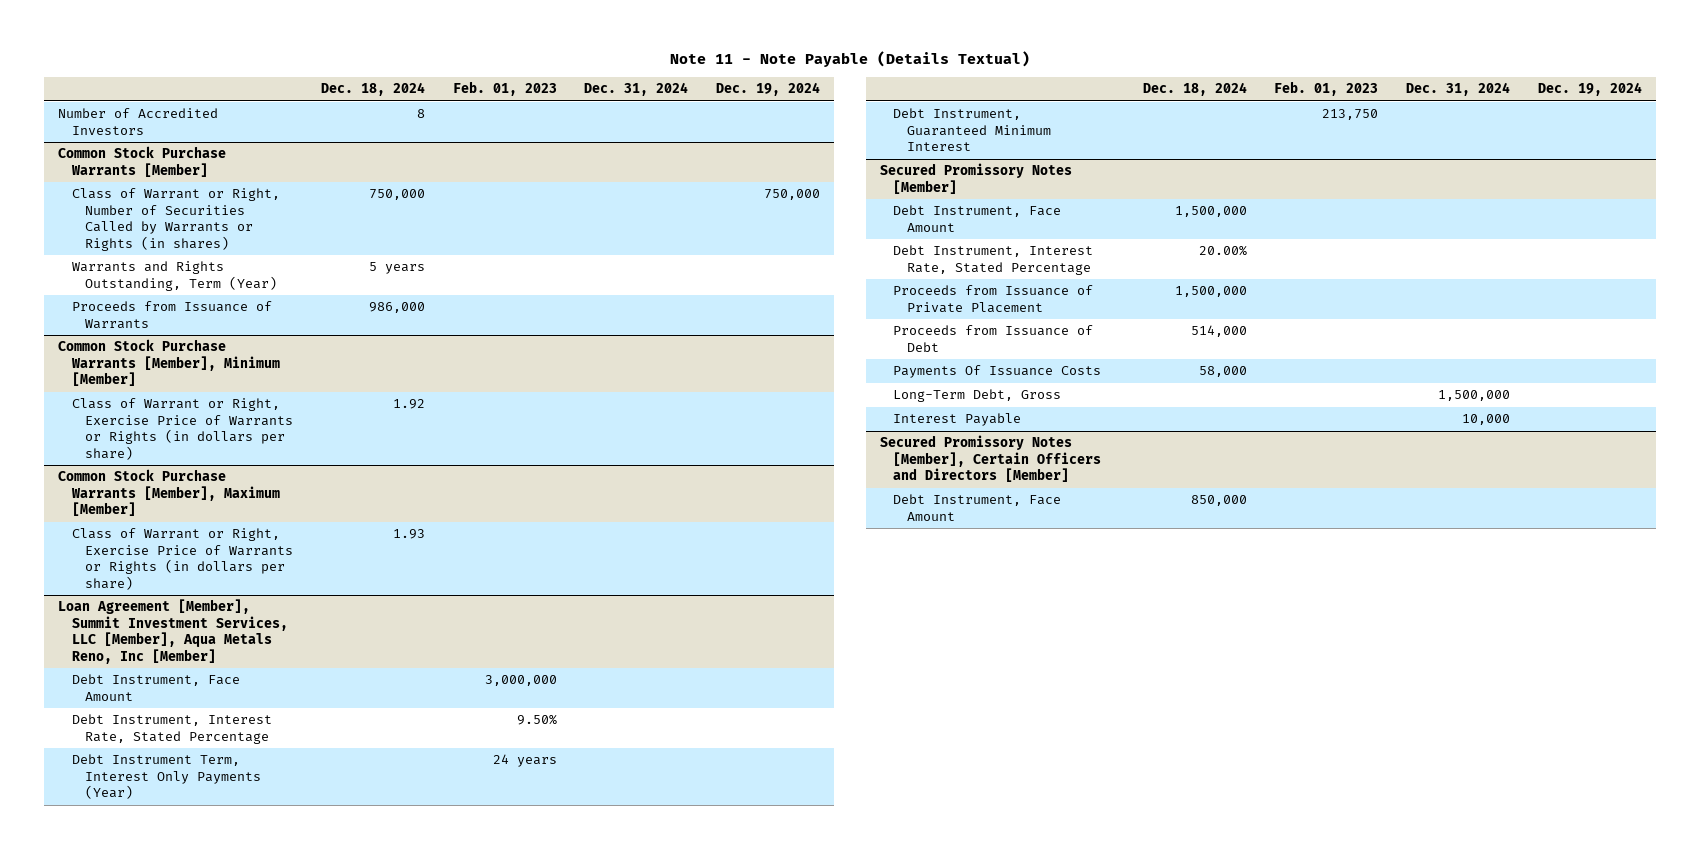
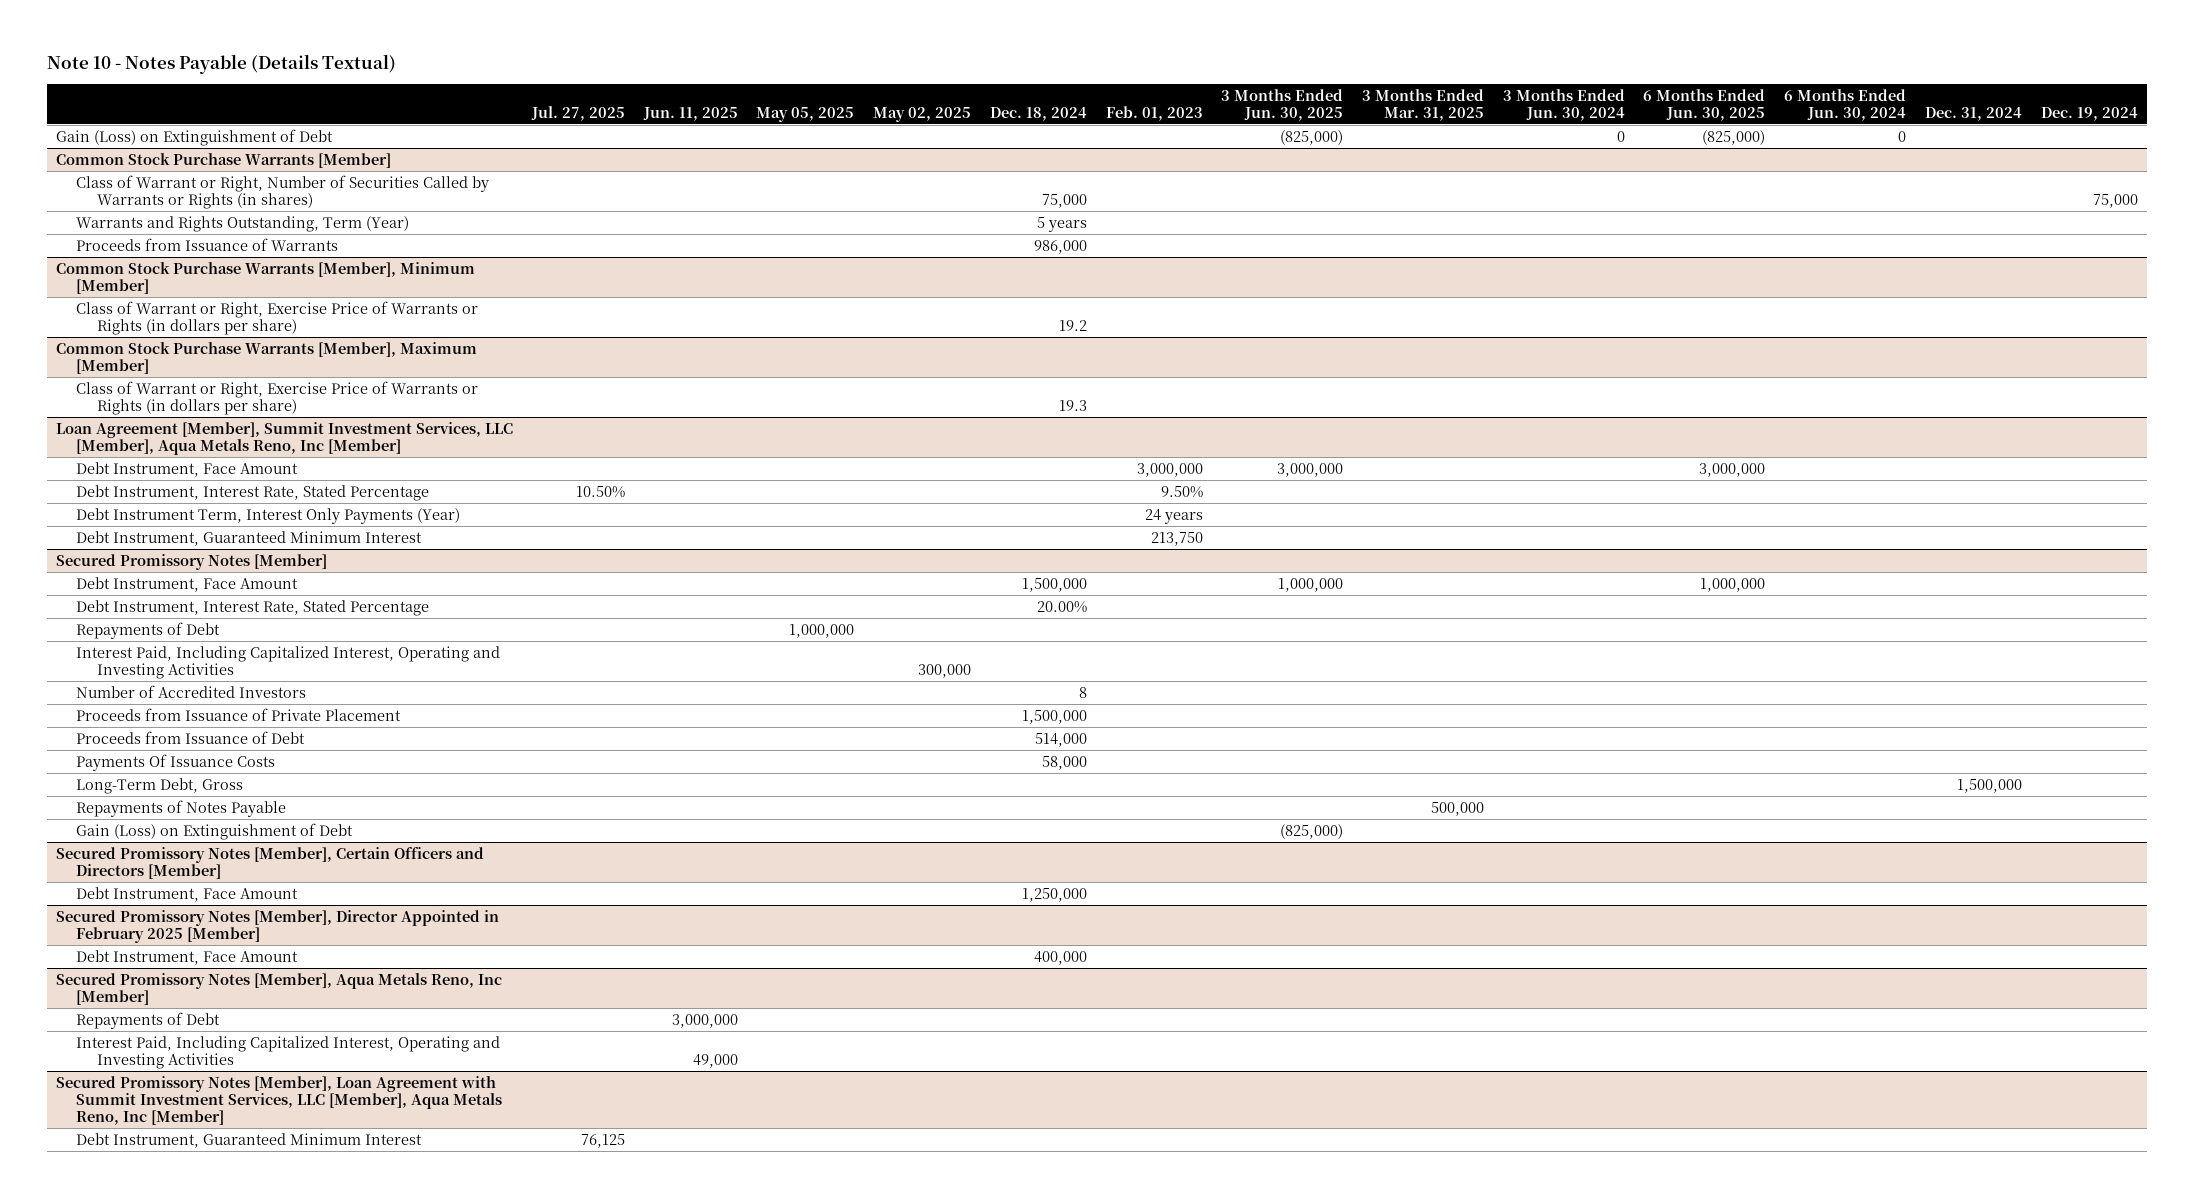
[669,51,1030,68] Note 11 - Note Payable (Details Textual) -> [46,54,396,75] Note 10 - Notes Payable (Details Textual)
none -> [530,105,625,121] Jul. 27, 2025
none -> [642,106,738,121] Jun. 11, 2025
none -> [756,106,855,122] May 05, 2025
none -> [873,106,972,122] May 02, 2025
none -> [1221,88,1344,121] 3 Months Ended Jun. 30, 2025
none -> [1362,88,1485,121] 3 Months Ended Mar. 31, 2025
none -> [1502,88,1625,121] 3 Months Ended Jun. 30, 2024
none -> [1643,88,1766,121] 6 Months Ended Jun. 30, 2025
none -> [1784,88,1907,121] 6 Months Ended Jun. 30, 2024
[58,108,219,135] Number of Accredited Investors -> none
none -> [56,128,334,146] Gain (Loss) on Extinguishment of Debt
[368,189,425,201] 750,000 -> [1041,193,1087,208] 75,000
[763,189,820,201] 750,000 -> [2092,193,2138,208] 75,000
[392,399,425,410] 1.92 -> [1058,319,1087,331] 19.2
[392,529,425,540] 1.93 -> [1058,399,1087,411] 19.3
none -> [76,621,221,639] Repayments of Debt
none -> [76,645,501,679] Interest Paid, Including Capitalized Interest, Operating and Investing Activities
none -> [76,684,307,698] Number of Accredited Investors
[893,413,1022,427] Interest Payable -> none
none -> [76,799,287,817] Repayments of Notes Payable
none -> [76,822,354,840] Gain (Loss) on Extinguishment of Debt
[1190,495,1247,507] 850,000 -> [1021,887,1087,902] 1,250,000
none -> [56,909,500,943] Secured Promissory Notes [Member], Director Appointed in February 2025 [Member]
none -> [76,949,299,965] Debt Instrument, Face Amount
none -> [56,972,503,1005] Secured Promissory Notes [Member], Aqua Metals Reno, Inc [Member]
none -> [76,1011,221,1029] Repayments of Debt
none -> [76,1035,501,1069] Interest Paid, Including Capitalized Interest, Operating and Investing Activities
none -> [56,1075,503,1125] Secured Promissory Notes [Member], Loan Agreement with Summit Investment Services, LLC [Member], Aqua Metals Reno, Inc [Member]
none -> [76,1132,423,1148] Debt Instrument, Guaranteed Minimum Interest

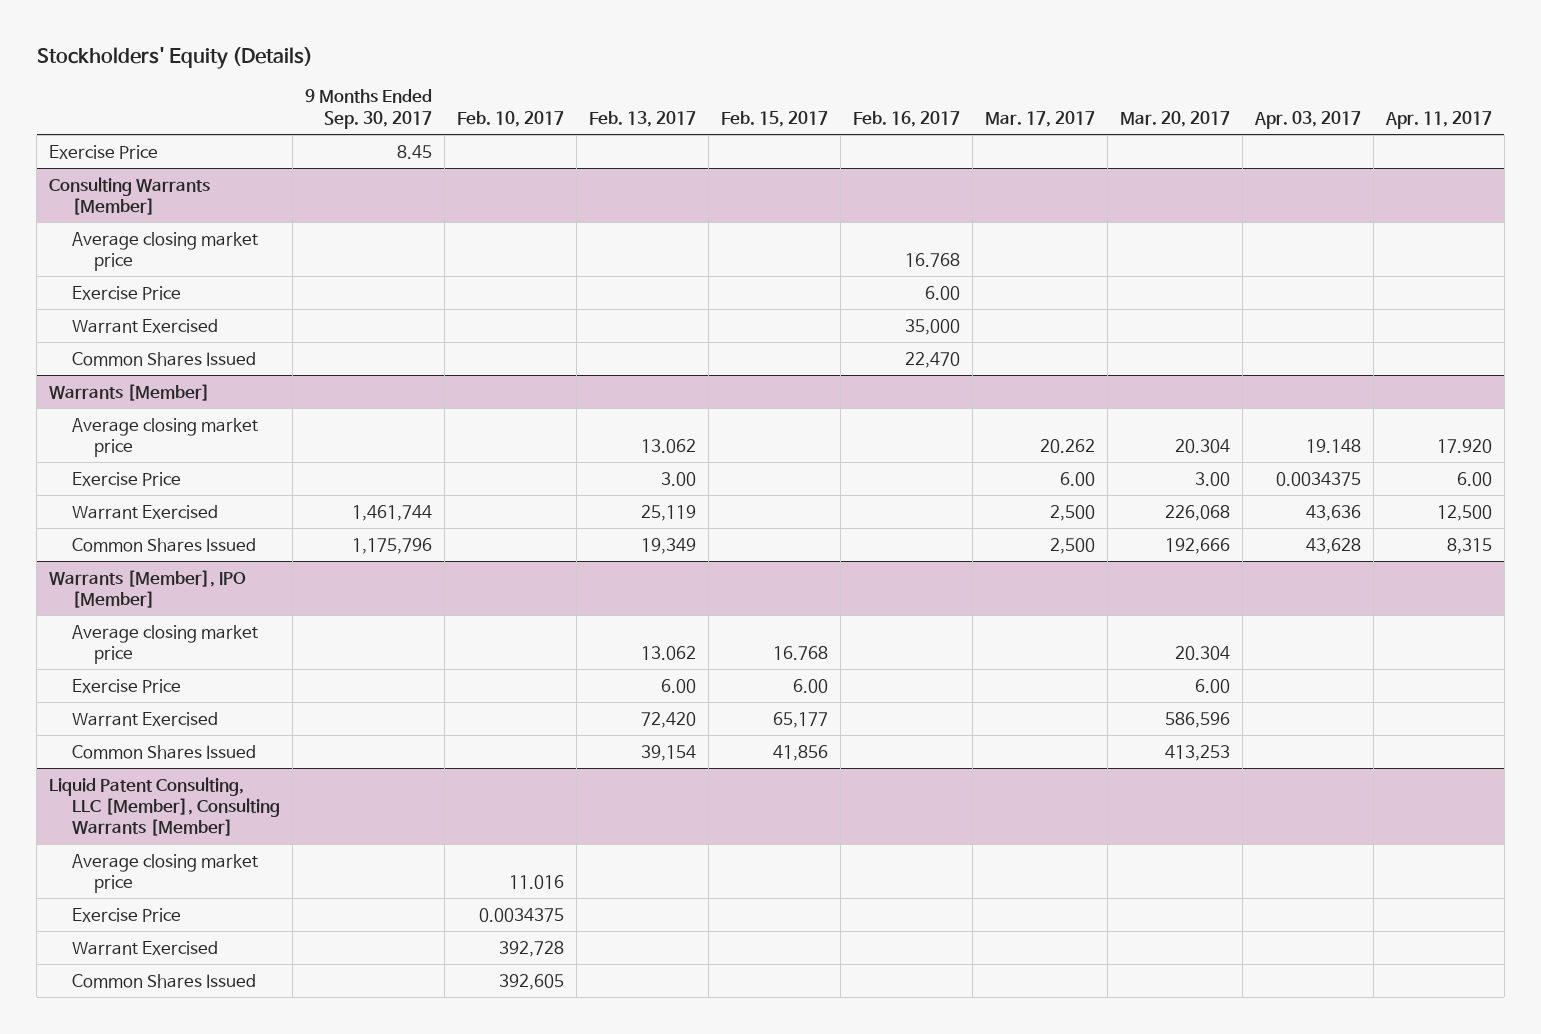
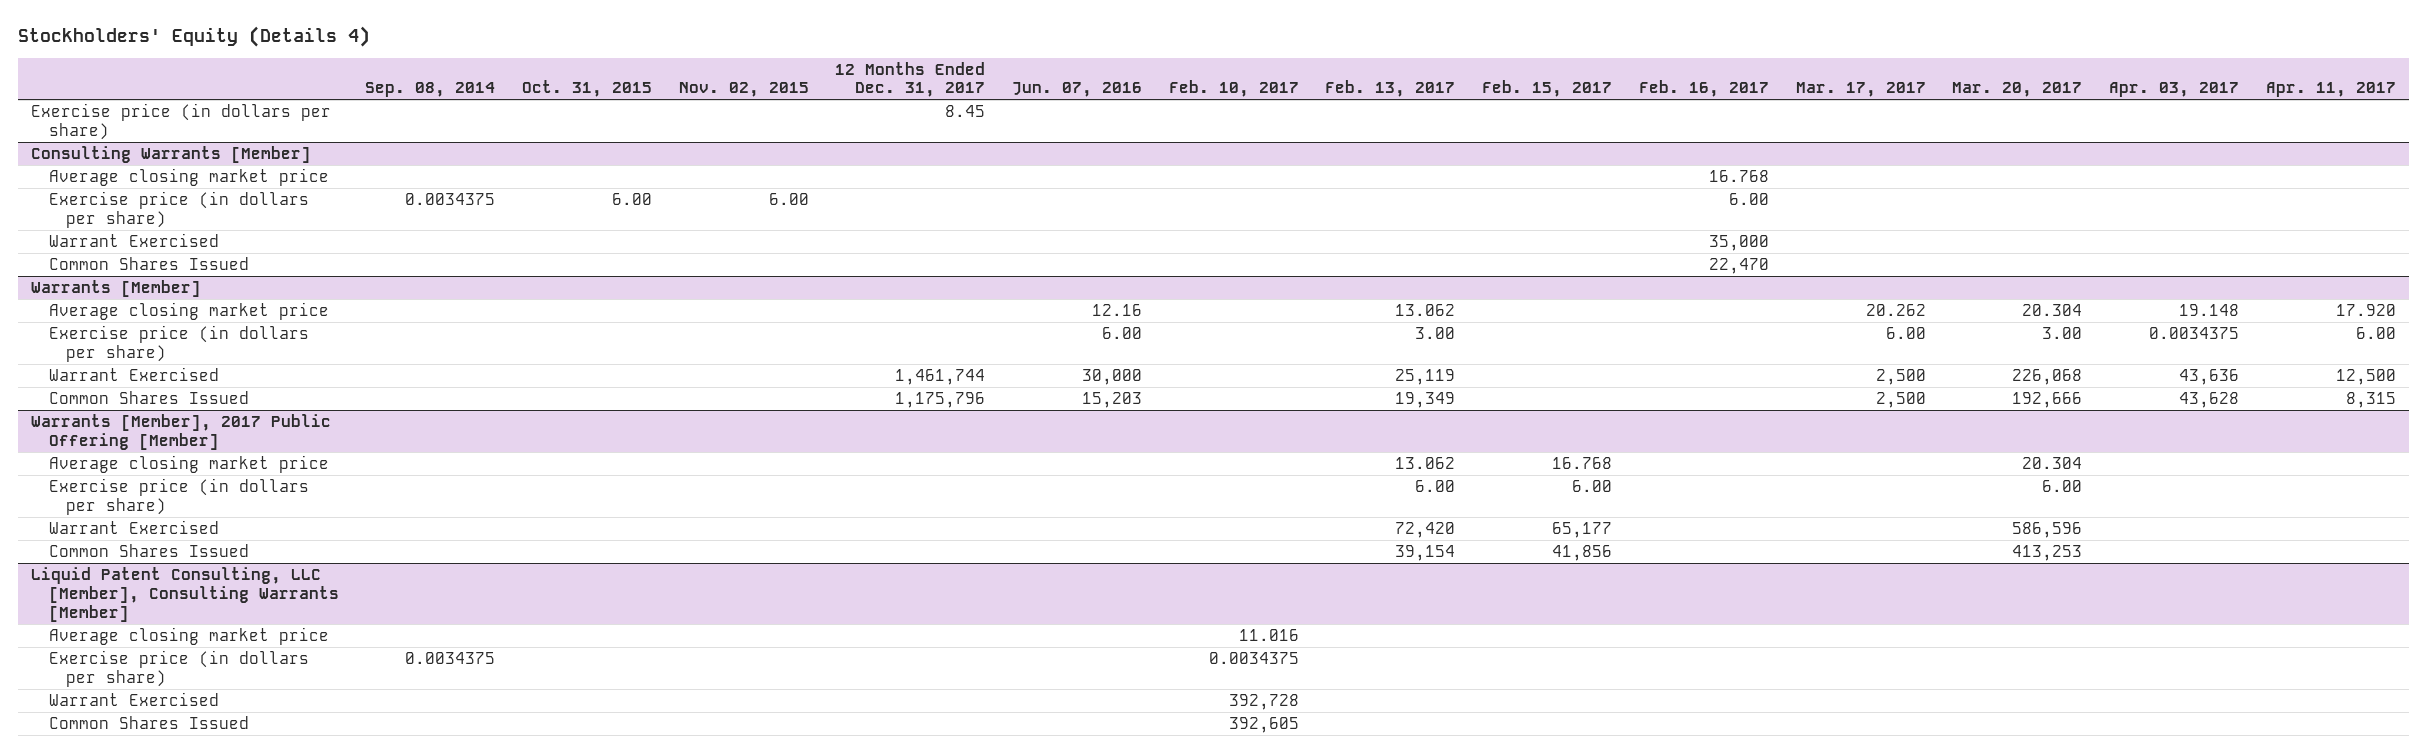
[36,46,313,69] Stockholders' Equity (Details) -> [17,25,370,47] Stockholders' Equity (Details 4)
[304,89,432,129] 9 Months Ended Sep. 30, 2017 -> none
none -> [365,82,496,98] Sep. 08, 2014
none -> [521,80,652,98] Oct. 31, 2015
none -> [678,82,809,98] Nov. 02, 2015
none -> [835,61,986,98] 12 Months Ended Dec. 31, 2017
none -> [1012,82,1143,98] Jun. 07, 2016
[49,144,159,159] Exercise Price -> [30,102,331,140] Exercise price (in dollars per share)
[71,285,181,300] Exercise Price -> [48,190,309,228] Exercise price (in dollars per share)
[71,471,181,486] Exercise Price -> [48,324,309,362] Exercise price (in dollars per share)
[49,569,247,608] Warrants [Member], IPO [Member] -> [30,413,331,450] Warrants [Member], 2017 Public Offering [Member]
[71,678,181,693] Exercise Price -> [48,477,309,515] Exercise price (in dollars per share)
[71,907,181,922] Exercise Price -> [48,649,309,687] Exercise price (in dollars per share)

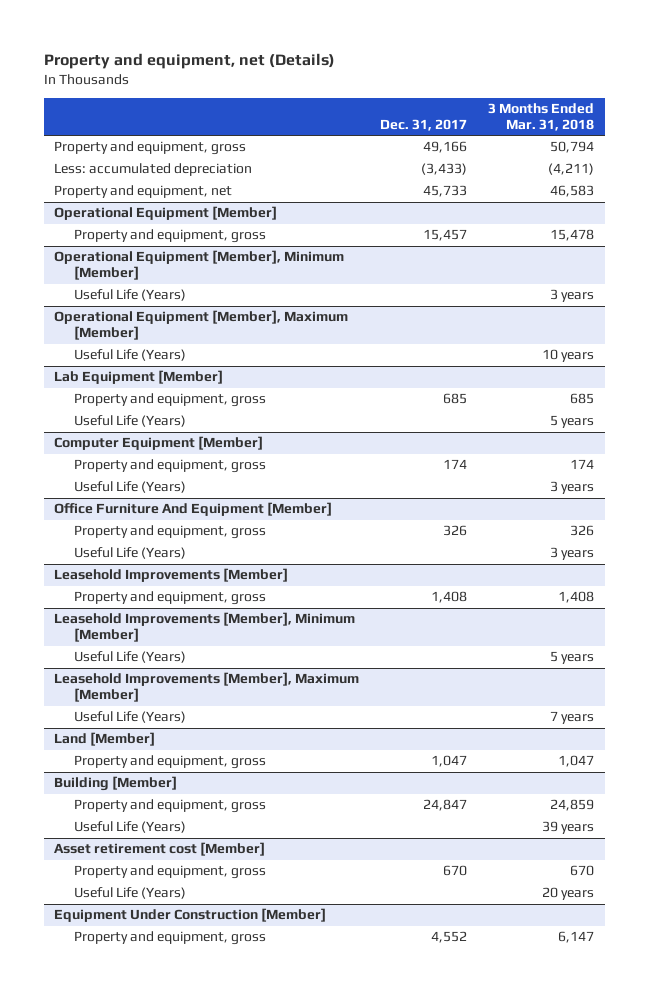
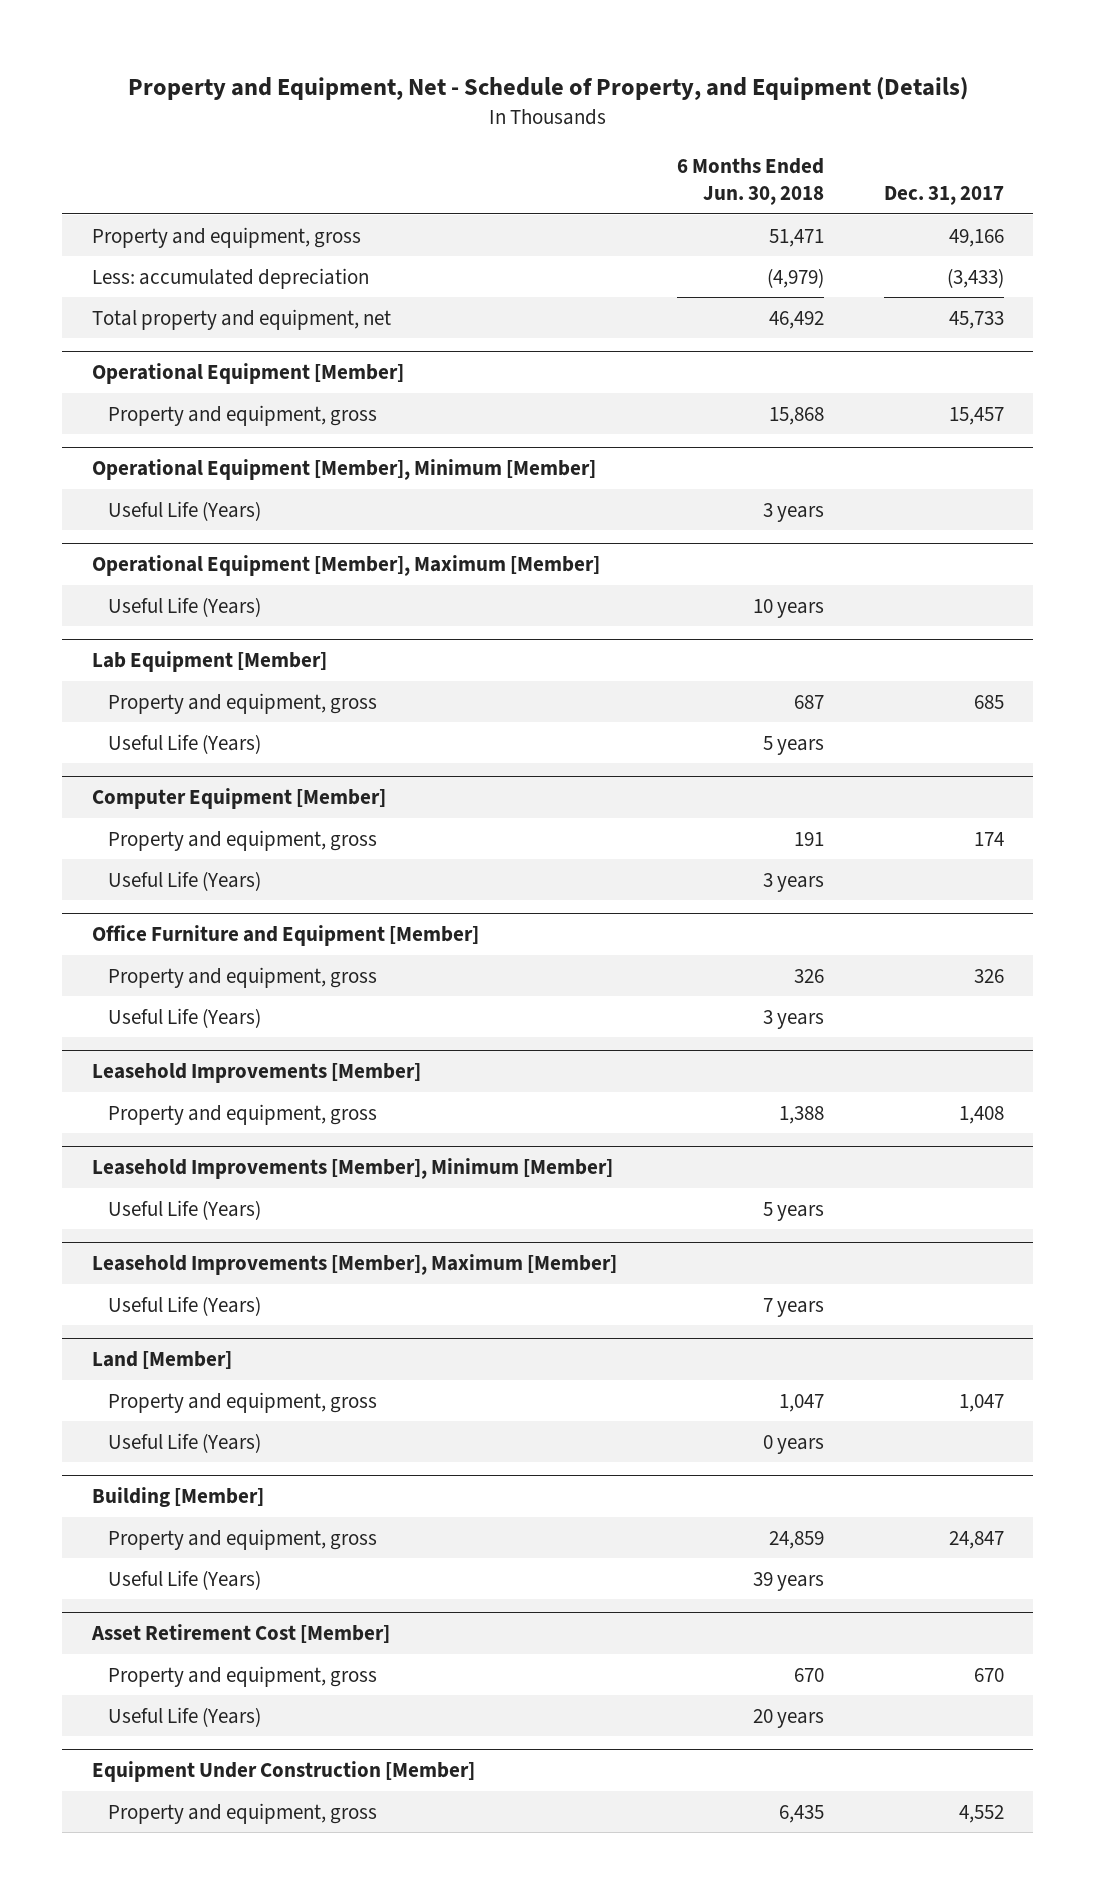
[43,53,335,70] Property and equipment, net (Details) -> [127,77,968,101] Property and Equipment, Net - Schedule of Property, and Equipment (Details)
[488,102,595,131] 3 Months Ended Mar. 31, 2018 -> none
none -> [676,157,824,206] 6 Months Ended Jun. 30, 2018
[54,185,233,199] Property and equipment, net -> [92,308,392,330] Total property and equipment, net
[54,502,333,517] Office Furniture And Equipment [Member] -> [92,925,480,947] Office Furniture and Equipment [Member]
none -> [108,1432,262,1453] Useful Life (Years)
[54,842,266,857] Asset retirement cost [Member] -> [91,1624,391,1644] Asset Retirement Cost [Member]

